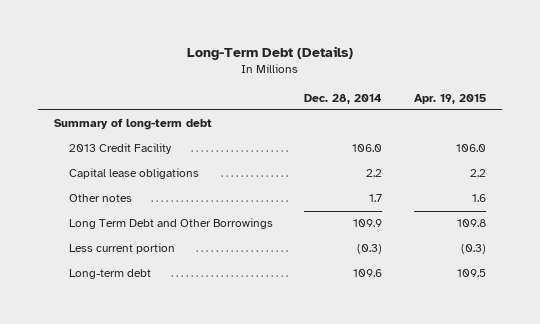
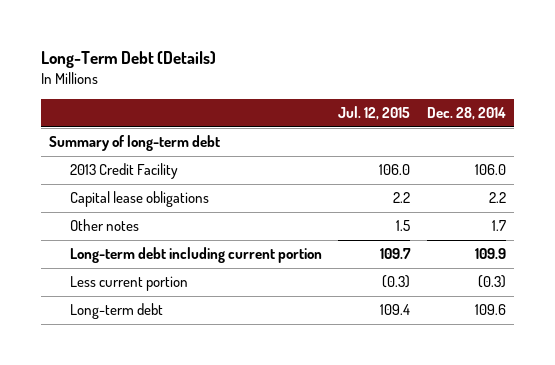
[413,93,486,104] Apr. 19, 2015 -> none
none -> [338,106,411,121] Jul. 12, 2015
[68,218,273,230] Long Term Debt and Other Borrowings -> [69,247,322,264] Long-term debt including current portion

